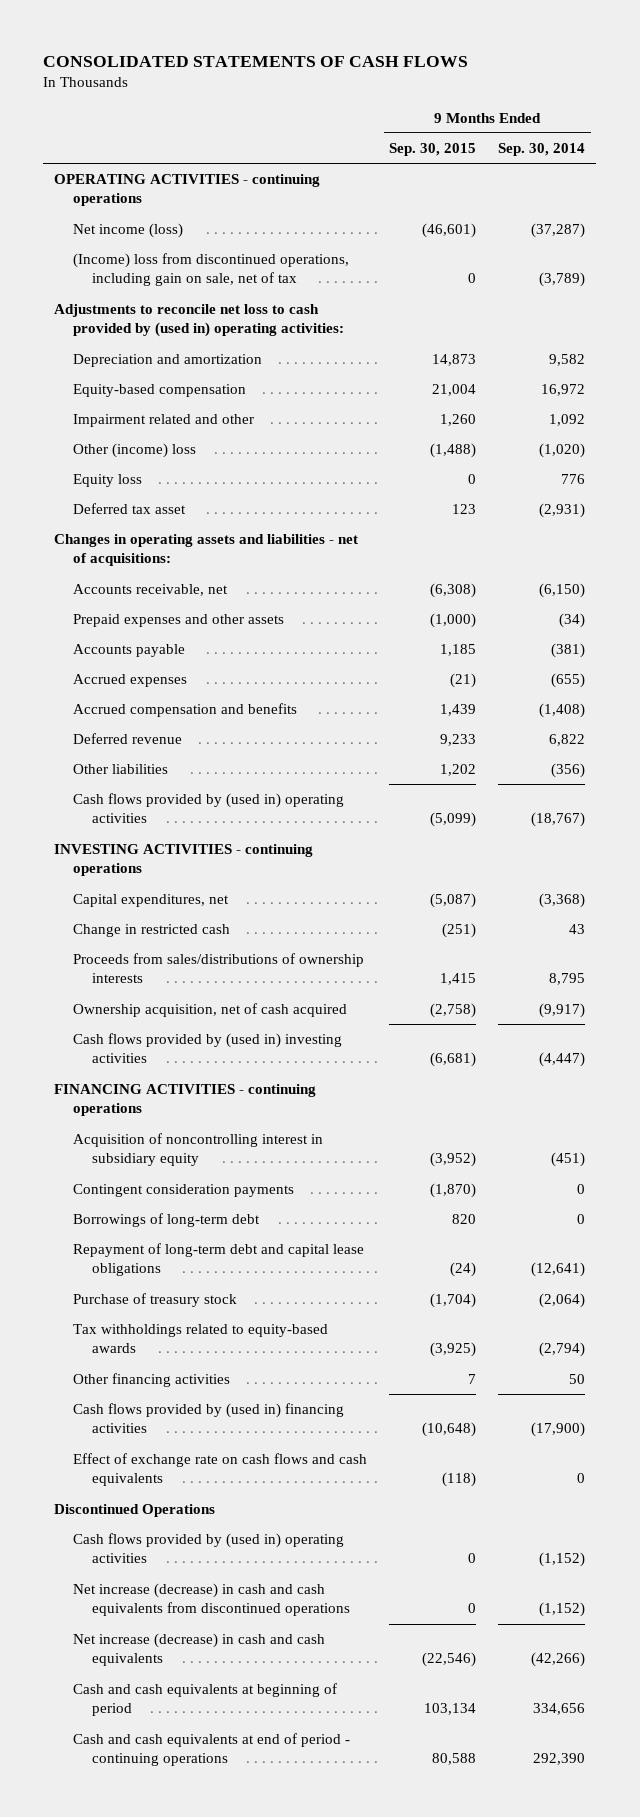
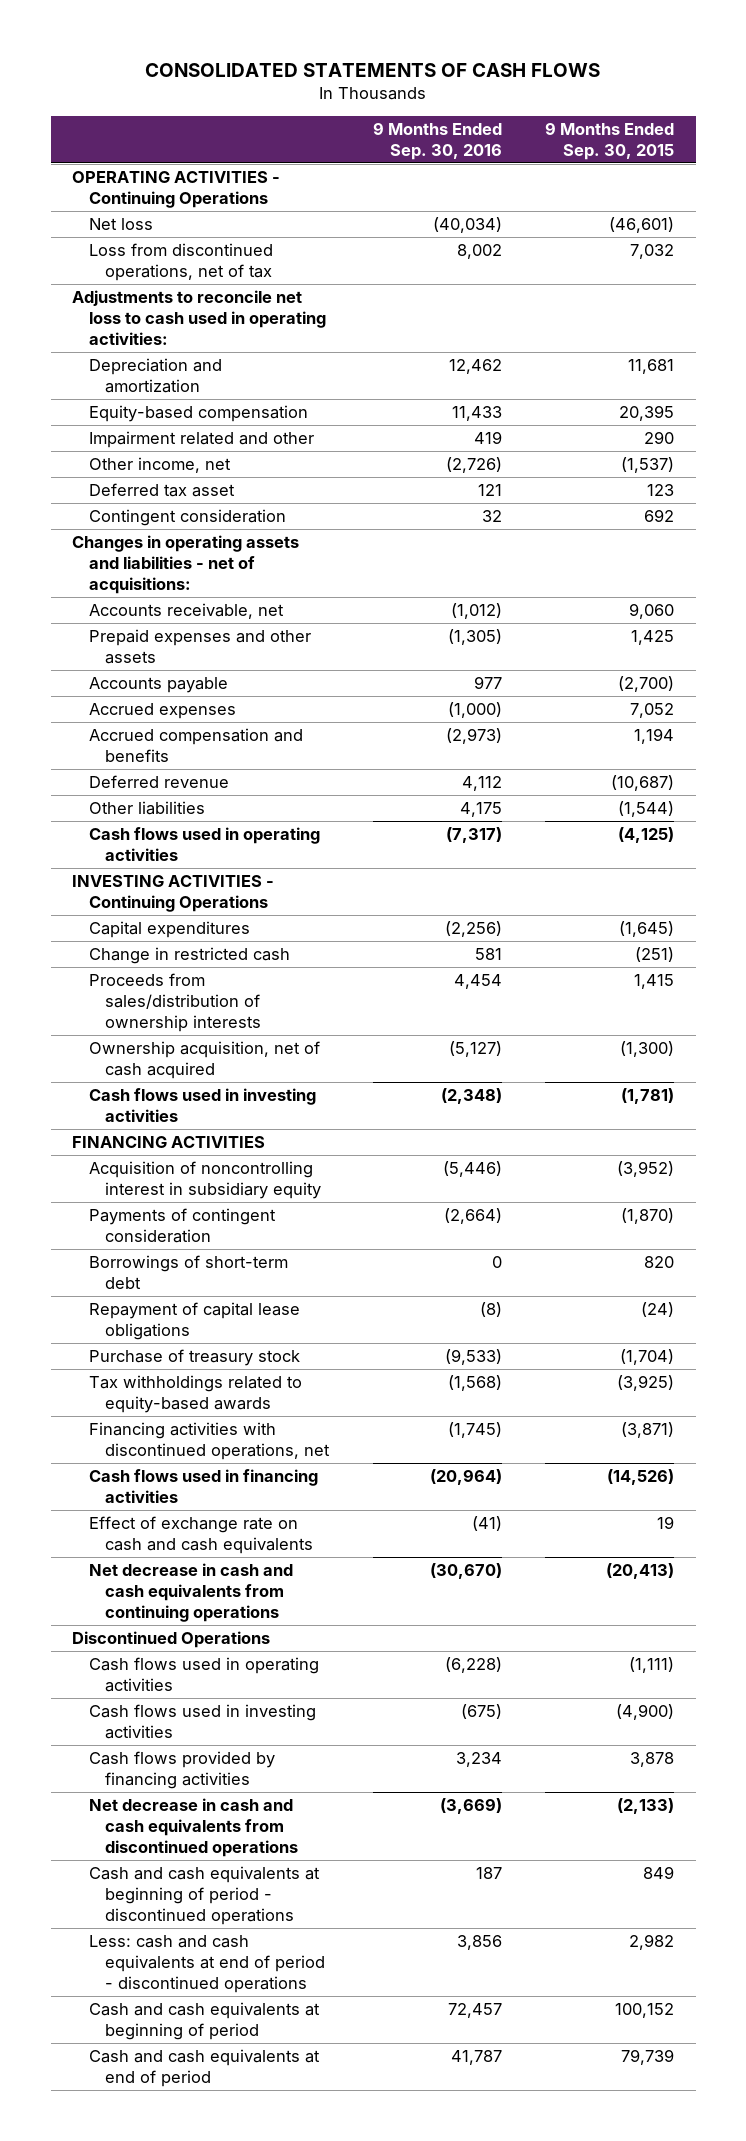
[498,142,586,156] Sep. 30, 2014 -> none
none -> [372,121,502,160] 9 Months Ended Sep. 30, 2016
[73,474,143,488] Equity loss -> none
[54,174,321,207] OPERATING ACTIVITIES - continuing operations -> [72,171,281,209] OPERATING ACTIVITIES - Continuing Operations
[73,223,184,239] Net income (loss) -> [88,218,153,231] Net loss
[73,253,350,287] (Income) loss from discontinued operations, including gain on sale, net of tax -> [88,243,273,282] Loss from discontinued operations, net of tax
[468,273,477,284] 0 -> [629,244,674,260] 7,032
[54,304,345,338] Adjustments to reconcile net loss to cash provided by (used in) operating activities: -> [72,290,326,346] Adjustments to reconcile net loss to cash used in operating activities:
[432,354,477,367] 14,873 -> [627,359,674,375] 11,681
[432,384,477,397] 21,004 -> [618,405,674,422] 20,395
[440,414,477,427] 1,260 -> [643,431,674,445] 290
[73,443,197,459] Other (income) loss -> [88,457,231,474] Other income, net
[430,443,477,459] (1,488) -> [620,457,674,474] (1,537)
none -> [88,509,286,527] Contingent consideration
[430,583,477,599] (6,308) -> [628,603,674,620] 9,060
[430,613,477,629] (1,000) -> [630,630,674,646] 1,425
[440,644,477,657] 1,185 -> [617,676,674,693] (2,700)
[450,673,477,689] (21) -> [629,703,674,719] 7,052
[440,704,477,717] 1,439 -> [633,728,674,745] 1,194
[440,734,477,747] 9,233 -> [610,775,674,792] (10,687)
[440,764,477,777] 1,202 -> [617,801,674,818] (1,544)
[73,793,345,824] Cash flows provided by (used in) operating activities -> [88,827,320,862] Cash flows used in operating activities
[430,812,477,828] (5,099) -> [617,827,674,844] (4,125)
[54,844,314,877] INVESTING ACTIVITIES - continuing operations -> [72,875,275,913] INVESTING ACTIVITIES - Continuing Operations
[73,894,230,908] Capital expenditures, net -> [88,921,250,939] Capital expenditures
[430,893,477,909] (5,087) -> [618,921,674,938] (1,645)
[73,953,365,984] Proceeds from sales/distributions of ownership interests -> [88,973,262,1033] Proceeds from sales/distribution of ownership interests
[430,1003,477,1019] (2,758) -> [619,1041,674,1058] (1,300)
[73,1033,343,1064] Cash flows provided by (used in) investing activities -> [88,1088,316,1123] Cash flows used in investing activities
[430,1052,477,1068] (6,681) -> [620,1088,674,1105] (1,781)
[54,1084,317,1117] FINANCING ACTIVITIES - continuing operations -> [72,1136,266,1149] FINANCING ACTIVITIES
[73,1184,295,1198] Contingent consideration payments -> [88,1208,276,1244] Payments of contingent consideration
[73,1213,261,1228] Borrowings of long-term debt -> [88,1255,288,1290] Borrowings of short-term debt
[73,1243,365,1277] Repayment of long-term debt and capital lease obligations -> [88,1302,300,1341] Repayment of capital lease obligations
[73,1373,231,1388] Other financing activities -> none
none -> [88,1422,331,1461] Financing activities with discontinued operations, net
[73,1403,345,1434] Cash flows provided by (used in) financing activities -> [88,1469,318,1504] Cash flows used in financing activities
[422,1422,477,1438] (10,648) -> [606,1469,674,1486] (14,526)
[73,1453,368,1487] Effect of exchange rate on cash flows and cash equivalents -> [88,1516,314,1555] Effect of exchange rate on cash and cash equivalents
[442,1472,477,1488] (118) -> [656,1516,674,1530] 19
none -> [88,1563,293,1623] Net decrease in cash and cash equivalents from continuing operations
[73,1633,326,1667] Net increase (decrease) in cash and cash equivalents -> none
[73,1533,345,1564] Cash flows provided by (used in) operating activities -> [88,1657,319,1693] Cash flows used in operating activities
[468,1553,477,1564] 0 -> [628,1657,674,1674] (1,111)
none -> [88,1704,316,1740] Cash flows used in investing activities
none -> [88,1751,275,1790] Cash flows provided by financing activities
[73,1583,351,1617] Net increase (decrease) in cash and cash equivalents from discontinued operations -> [88,1798,299,1858] Net decrease in cash and cash equivalents from discontinued operations
[468,1603,477,1614] 0 -> [616,1798,674,1815] (2,133)
none -> [88,1866,320,1926] Cash and cash equivalents at beginning of period - discontinued operations
none -> [88,1935,326,1994] Less: cash and cash equivalents at end of period - discontinued operations
[424,1703,477,1716] 103,134 -> [614,2003,674,2019] 100,152
[73,1733,351,1767] Cash and cash equivalents at end of period - continuing operations -> [88,2049,320,2088] Cash and cash equivalents at end of period
[432,1753,477,1766] 80,588 -> [620,2049,674,2066] 79,739

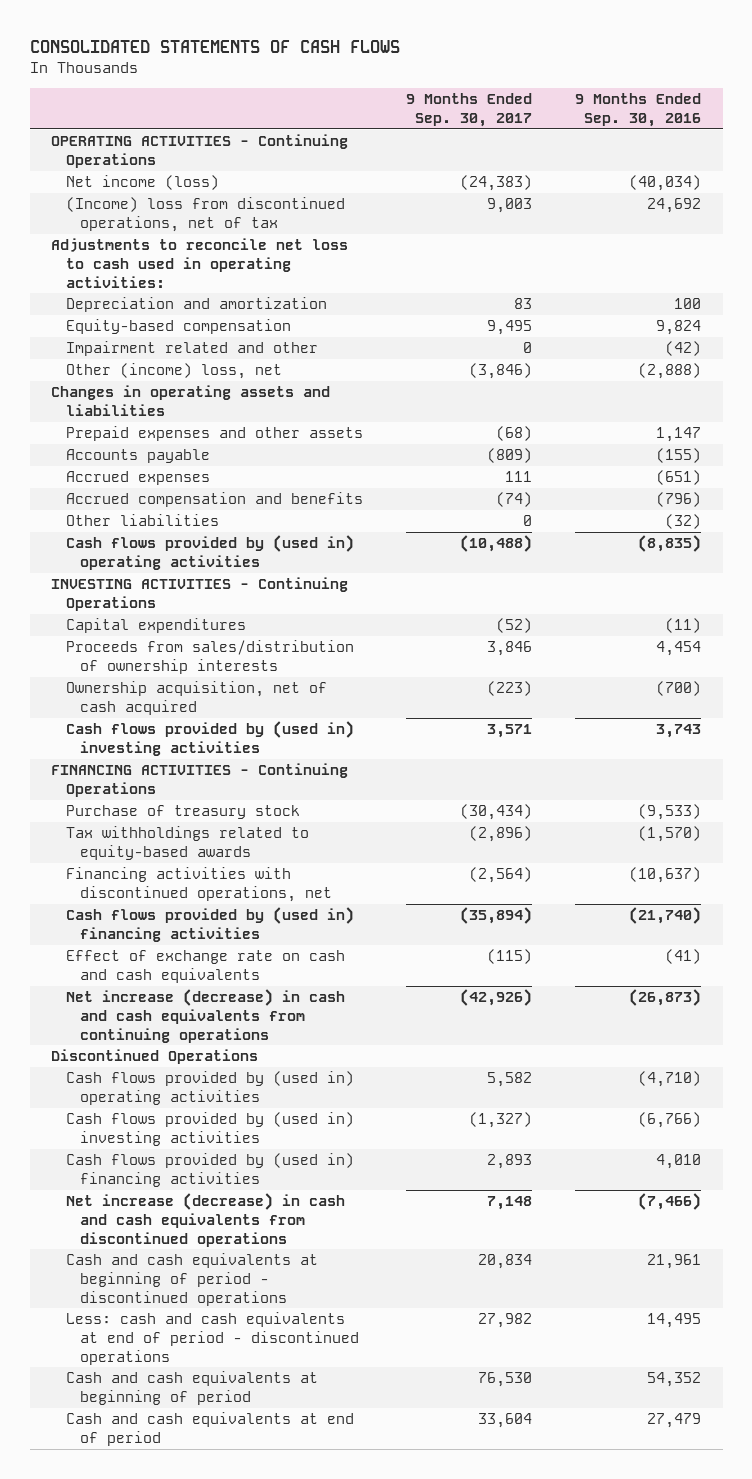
[544,121,674,160] 9 Months Ended Sep. 30, 2015 -> none
none -> [405,93,532,127] 9 Months Ended Sep. 30, 2017
[88,218,153,231] Net loss -> [65,175,219,191] Net income (loss)
[88,243,273,282] Loss from discontinued operations, net of tax -> [65,197,345,232] (Income) loss from discontinued operations, net of tax
[456,244,502,260] 8,002 -> [647,198,702,214] 24,692
[88,483,235,498] Deferred tax asset -> none
[88,509,286,527] Contingent consideration -> none
[88,603,284,620] Accounts receivable, net -> none
[88,775,229,789] Deferred revenue -> none
[448,359,502,375] 12,462 -> [674,298,702,310] 100
[451,406,502,422] 11,433 -> [656,320,702,336] 9,824
[473,431,502,445] 419 -> [665,341,702,357] (42)
[88,457,231,474] Other income, net -> [65,363,282,380] Other (income) loss, net
[445,457,502,474] (2,726) -> [638,363,702,380] (2,888)
[72,535,300,595] Changes in operating assets and liabilities - net of acquisitions: -> [51,385,331,416] Changes in operating assets and liabilities
[447,629,502,646] (1,305) -> [656,427,702,443] 1,147
[473,676,502,690] 977 -> [656,448,702,464] (155)
[447,702,502,719] (1,000) -> [656,470,702,486] (651)
[445,728,502,745] (2,973) -> [656,492,702,508] (796)
[459,802,502,818] 4,175 -> [665,514,702,530] (32)
[88,827,320,862] Cash flows used in operating activities -> [65,535,354,570] Cash flows provided by (used in) operating activities
[445,827,502,844] (7,317) -> [638,535,702,553] (8,835)
[88,947,290,965] Change in restricted cash -> none
[444,921,502,938] (2,256) -> [665,618,702,634] (11)
[88,1161,322,1200] Acquisition of noncontrolling interest in subsidiary equity -> none
[88,1208,276,1244] Payments of contingent consideration -> none
[88,1255,288,1290] Borrowings of short-term debt -> none
[88,1302,300,1341] Repayment of capital lease obligations -> none
[448,1041,502,1058] (5,127) -> [656,681,702,697] (700)
[88,1088,316,1123] Cash flows used in investing activities -> [65,721,354,756] Cash flows provided by (used in) investing activities
[440,1088,502,1105] (2,348) -> [656,724,702,739] 3,743
[72,1136,266,1149] FINANCING ACTIVITIES -> [51,763,349,797] FINANCING ACTIVITIES - Continuing Operations
[447,1375,502,1392] (1,568) -> [638,826,702,843] (1,570)
[447,1422,502,1439] (1,745) -> [629,867,702,884] (10,637)
[88,1469,318,1504] Cash flows used in financing activities -> [65,907,354,942] Cash flows provided by (used in) financing activities
[429,1469,502,1486] (20,964) -> [629,907,702,925] (21,740)
[88,1563,293,1623] Net decrease in cash and cash equivalents from continuing operations -> [65,989,345,1043] Net increase (decrease) in cash and cash equivalents from continuing operations
[429,1563,502,1580] (30,670) -> [629,989,702,1007] (26,873)
[88,1657,319,1693] Cash flows used in operating activities -> [65,1071,354,1105] Cash flows provided by (used in) operating activities
[444,1657,502,1674] (6,228) -> [638,1071,702,1088] (4,710)
[88,1704,316,1740] Cash flows used in investing activities -> [65,1112,354,1146] Cash flows provided by (used in) investing activities
[460,1704,502,1720] (675) -> [638,1112,702,1129] (6,766)
[88,1751,275,1790] Cash flows provided by financing activities -> [65,1153,354,1187] Cash flows provided by (used in) financing activities
[455,1752,502,1768] 3,234 -> [656,1154,702,1170] 4,010
[88,1798,299,1858] Net decrease in cash and cash equivalents from discontinued operations -> [65,1193,345,1247] Net increase (decrease) in cash and cash equivalents from discontinued operations
[439,1798,502,1815] (3,669) -> [638,1193,702,1211] (7,466)
[475,1867,502,1880] 187 -> [647,1254,702,1270] 21,961
[456,1935,502,1951] 3,856 -> [647,1313,702,1329] 14,495
[447,2003,502,2019] 72,457 -> [647,1372,702,1388] 54,352
[450,2050,502,2066] 41,787 -> [647,1413,702,1429] 27,479

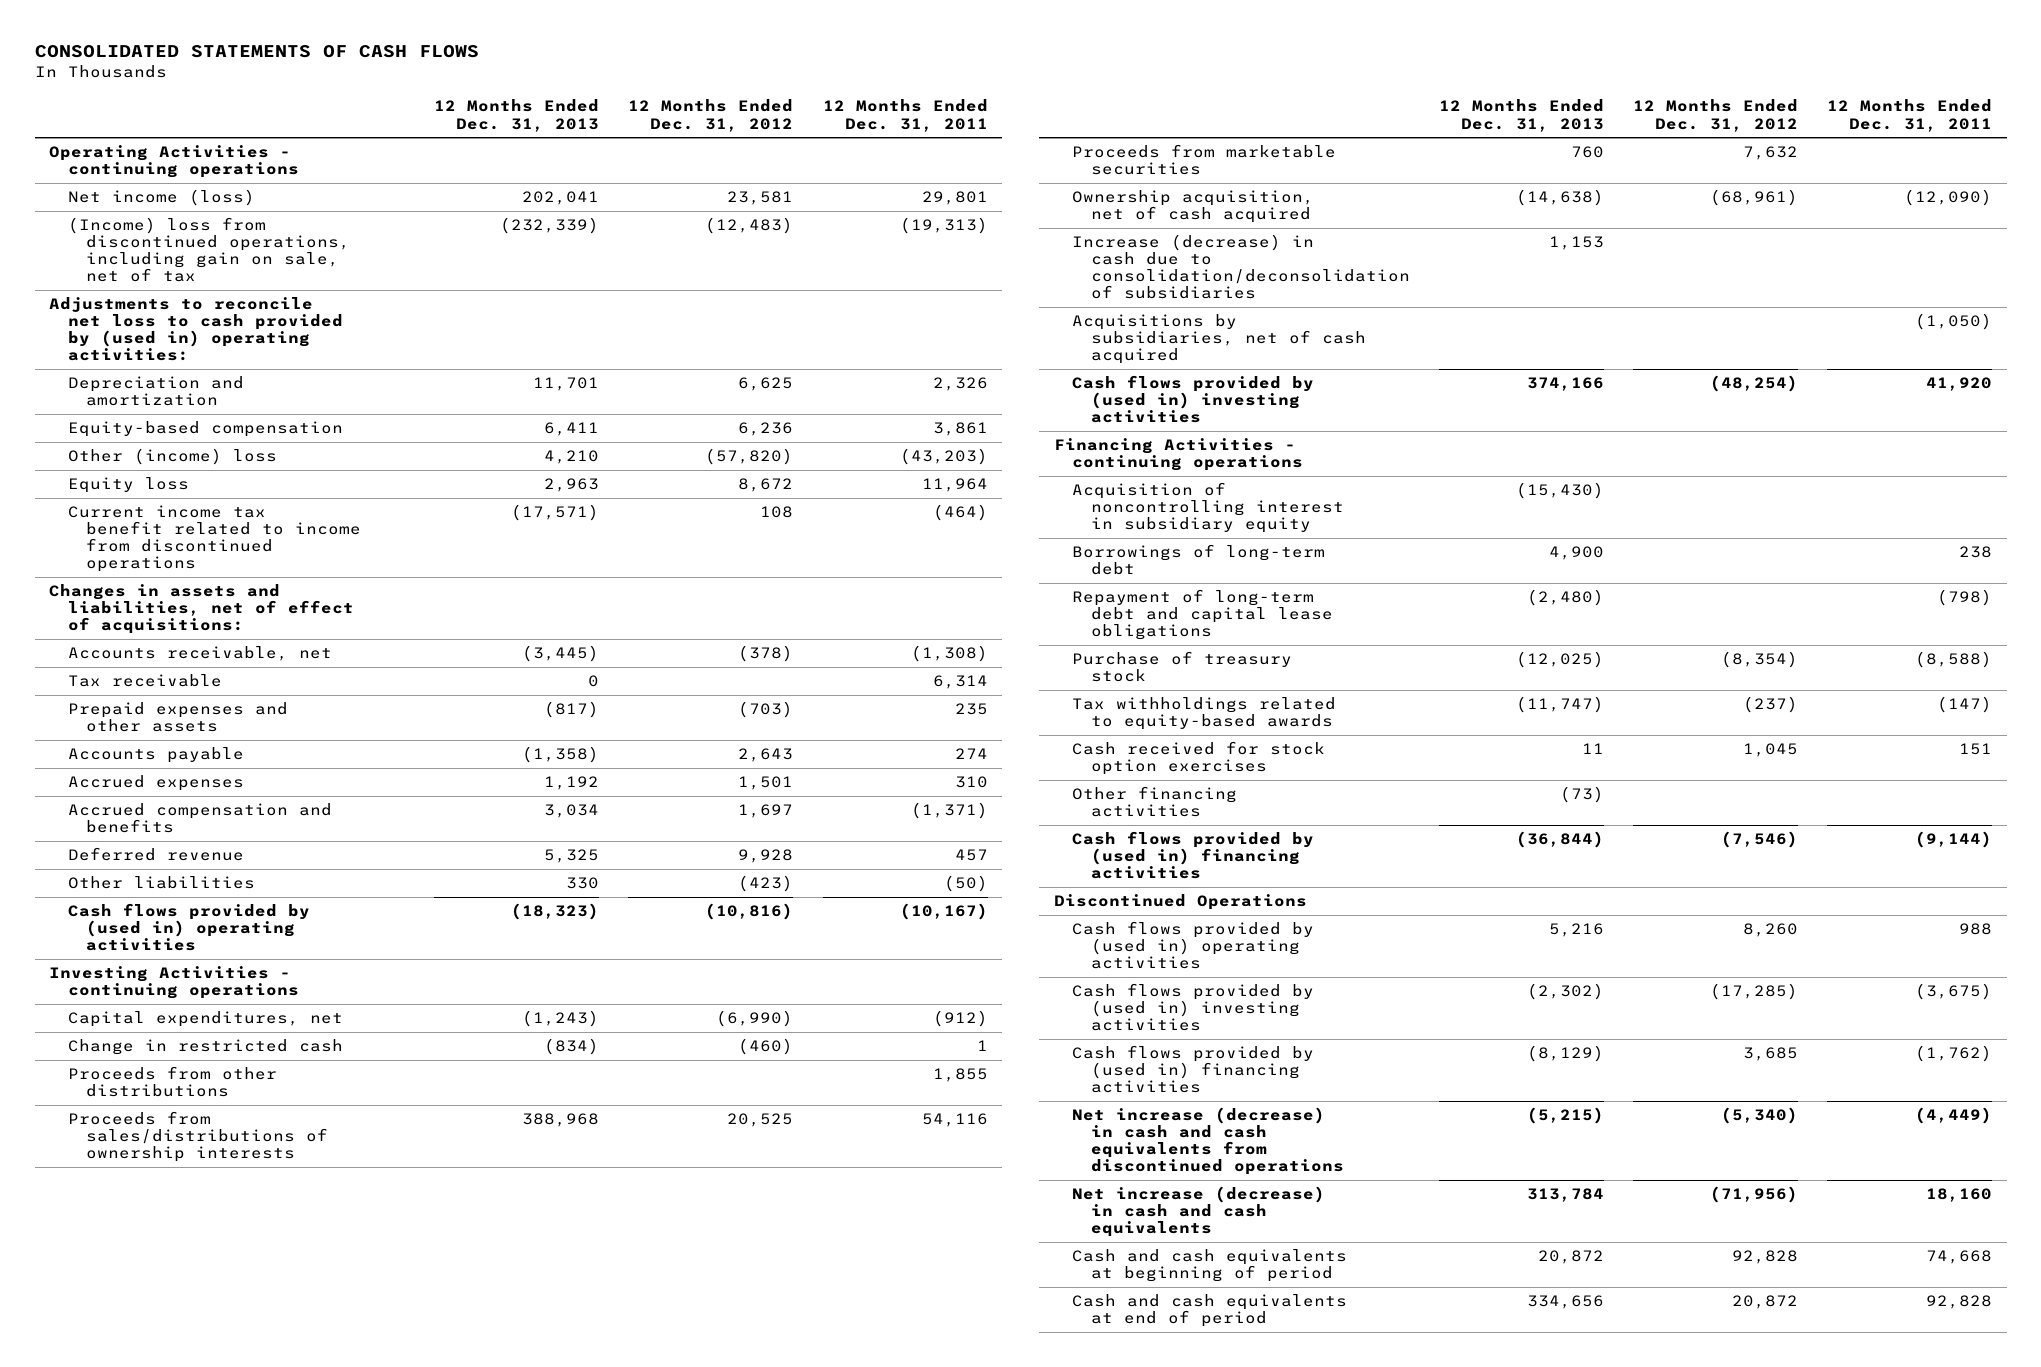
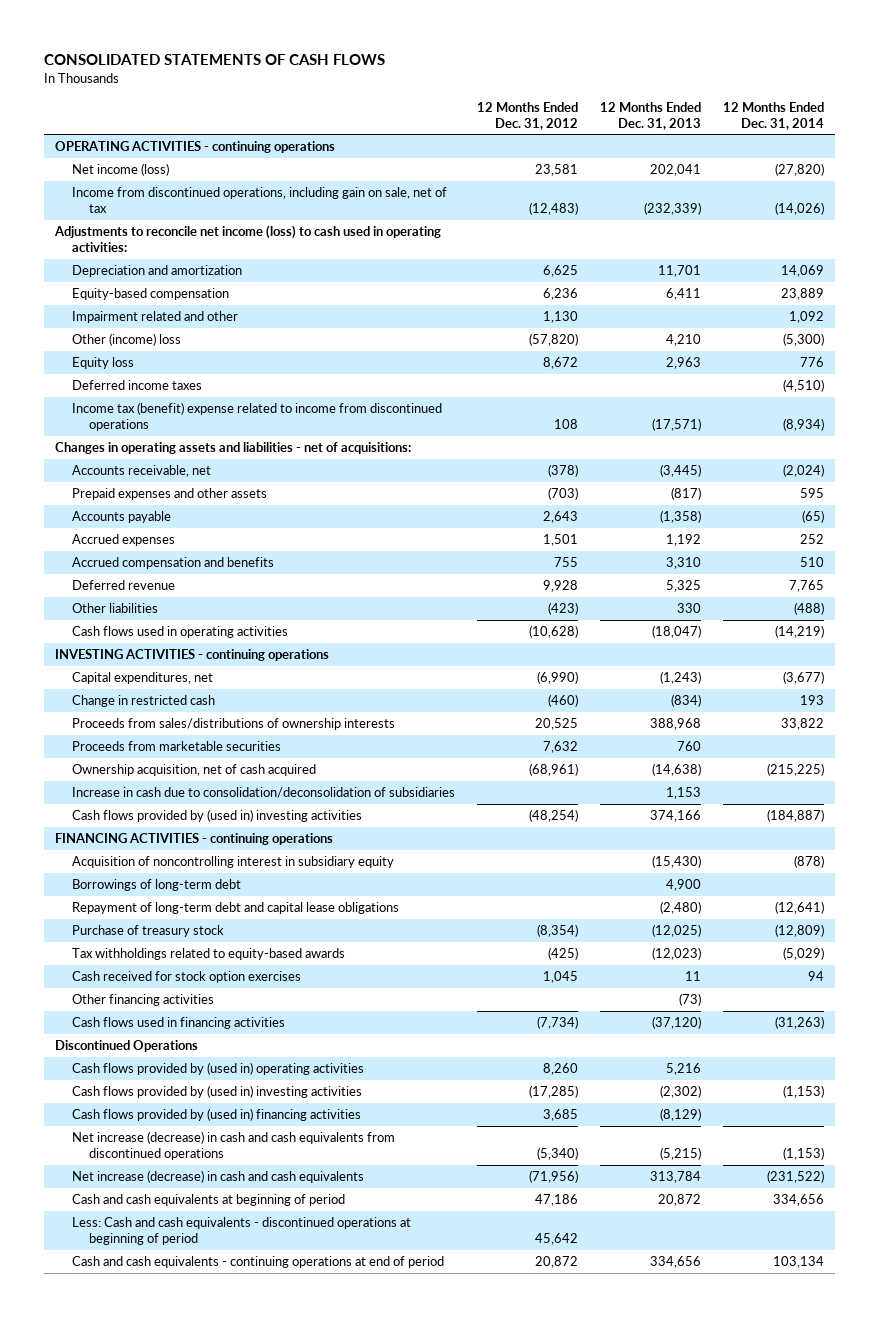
[822,99,988,132] 12 Months Ended Dec. 31, 2011 -> none
none -> [723,101,825,130] 12 Months Ended Dec. 31, 2014
[49,145,299,179] Operating Activities - continuing operations -> [55,141,336,154] OPERATING ACTIVITIES - continuing operations
[67,217,350,283] (Income) loss from discontinued operations, including gain on sale, net of tax -> [72,187,448,213] Income from discontinued operations, including gain on sale, net of tax
[49,297,343,362] Adjustments to reconcile net loss to cash provided by (used in) operating activities: -> [54,225,442,252] Adjustments to reconcile net income (loss) to cash used in operating activities:
none -> [72,311,239,324] Impairment related and other
none -> [72,380,203,391] Deferred income taxes
[67,505,361,573] Current income tax benefit related to income from discontinued operations -> [72,402,443,431] Income tax (benefit) expense related to income from discontinued operations
[49,584,354,635] Changes in assets and liabilities, net of effect of acquisitions: -> [55,442,412,455] Changes in operating assets and liabilities - net of acquisitions:
[67,674,222,688] Tax receivable -> none
[544,804,600,819] 3,034 -> [666,557,702,570] 3,310
[738,804,794,819] 1,697 -> [554,557,579,568] 755
[67,903,310,952] Cash flows provided by (used in) operating activities -> [72,626,289,639] Cash flows used in operating activities
[511,903,600,921] (18,323) -> [652,625,702,639] (18,047)
[705,903,794,921] (10,816) -> [529,625,579,639] (10,628)
[49,966,299,1000] Investing Activities - continuing operations -> [55,649,330,662] INVESTING ACTIVITIES - continuing operations
[67,1066,277,1098] Proceeds from other distributions -> none
[1072,314,1366,365] Acquisitions by subsidiaries, net of cash acquired -> none
[1072,234,1410,300] Increase (decrease) in cash due to consolidation/deconsolidation of subsidiaries -> [72,787,456,799] Increase in cash due to consolidation/deconsolidation of subsidiaries
[1053,438,1304,472] Financing Activities - continuing operations -> [55,833,334,846] FINANCING ACTIVITIES - continuing operations
[1515,696,1604,714] (11,747) -> [652,947,702,961] (12,023)
[1742,696,1798,714] (237) -> [548,947,579,961] (425)
[1072,831,1315,880] Cash flows provided by (used in) financing activities -> [72,1017,286,1030] Cash flows used in financing activities
[1515,831,1604,849] (36,844) -> [652,1016,702,1030] (37,120)
[1720,831,1798,849] (7,546) -> [537,1016,579,1030] (7,734)
[1731,1250,1798,1265] 92,828 -> [535,1194,579,1207] 47,186
none -> [72,1217,412,1245] Less: Cash and cash equivalents - discontinued operations at beginning of period
[1072,1294,1348,1328] Cash and cash equivalents at end of period -> [72,1256,445,1269] Cash and cash equivalents - continuing operations at end of period

